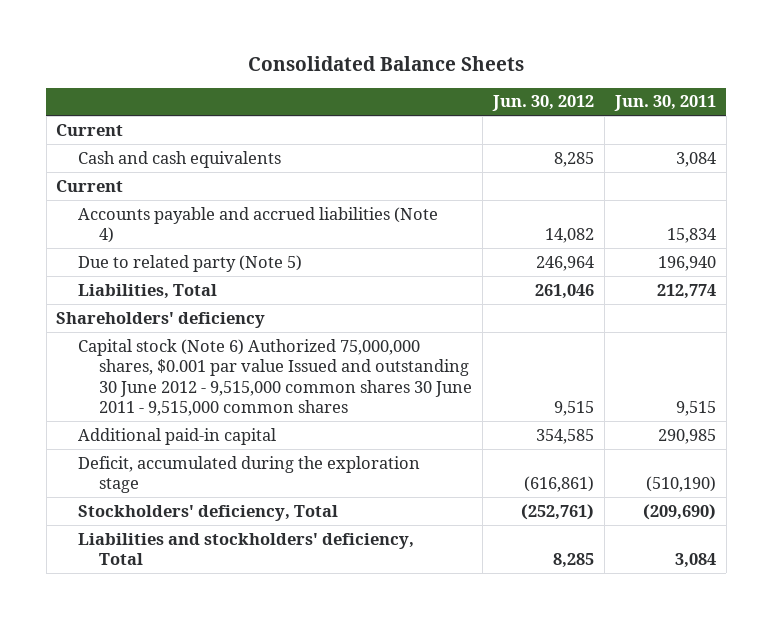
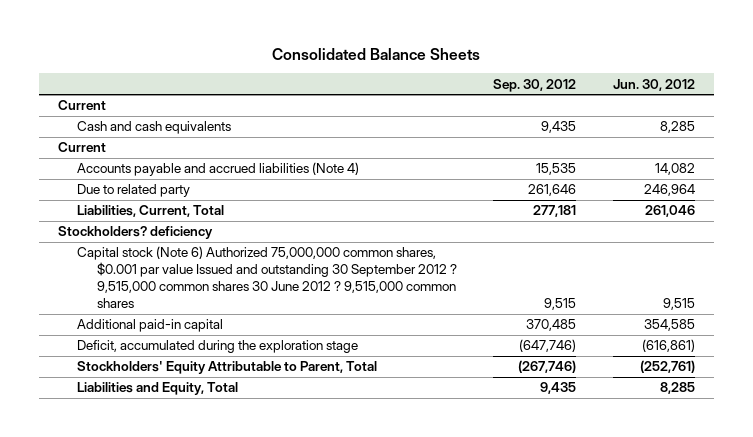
[613,95,716,112] Jun. 30, 2011 -> none
none -> [493,78,577,92] Sep. 30, 2012
[77,254,302,272] Due to related party (Note 5) -> [77,184,191,198] Due to related party
[77,283,217,299] Liabilities, Total -> [77,205,225,218] Liabilities, Current, Total
[56,311,266,328] Shareholders' deficiency -> [57,226,213,240] Stockholders? deficiency
[77,338,472,417] Capital stock (Note 6) Authorized 75,000,000 shares, $0.001 par value Issued and outstanding 30 June 2012 - 9,515,000 common shares 30 June 2011 - 9,515,000 common shares -> [77,246,457,309] Capital stock (Note 6) Authorized 75,000,000 common shares, $0.001 par value Issued and outstanding 30 September 2012 ? 9,515,000 common shares 30 June 2012 ? 9,515,000 common shares
[77,504,338,521] Stockholders' deficiency, Total -> [77,361,378,375] Stockholders' Equity Attributable to Parent, Total
[77,532,414,566] Liabilities and stockholders' deficiency, Total -> [77,382,239,396] Liabilities and Equity, Total

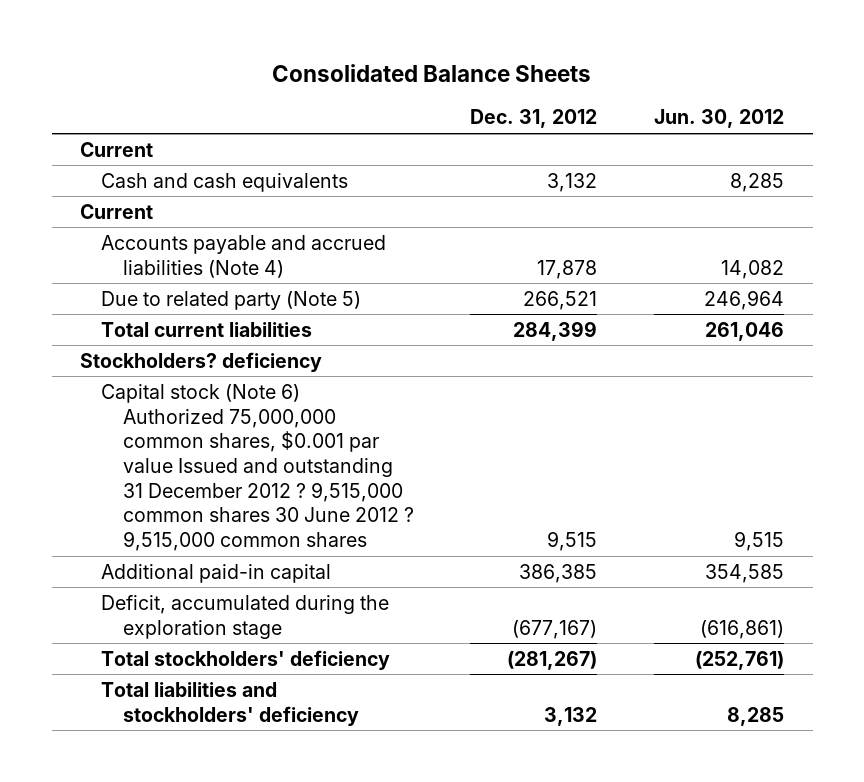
[493,78,577,92] Sep. 30, 2012 -> none
none -> [470,109,598,129] Dec. 31, 2012
[77,184,191,198] Due to related party -> [101,290,362,310] Due to related party (Note 5)
[77,205,225,218] Liabilities, Current, Total -> [101,321,313,337] Total current liabilities
[77,246,457,309] Capital stock (Note 6) Authorized 75,000,000 common shares, $0.001 par value Issued and outstanding 30 September 2012 ? 9,515,000 common shares 30 June 2012 ? 9,515,000 common shares -> [101,383,414,552] Capital stock (Note 6) Authorized 75,000,000 common shares, $0.001 par value Issued and outstanding 31 December 2012 ? 9,515,000 common shares 30 June 2012 ? 9,515,000 common shares
[77,361,378,375] Stockholders' Equity Attributable to Parent, Total -> [101,649,391,670] Total stockholders' deficiency
[77,382,239,396] Liabilities and Equity, Total -> [101,681,359,726] Total liabilities and stockholders' deficiency

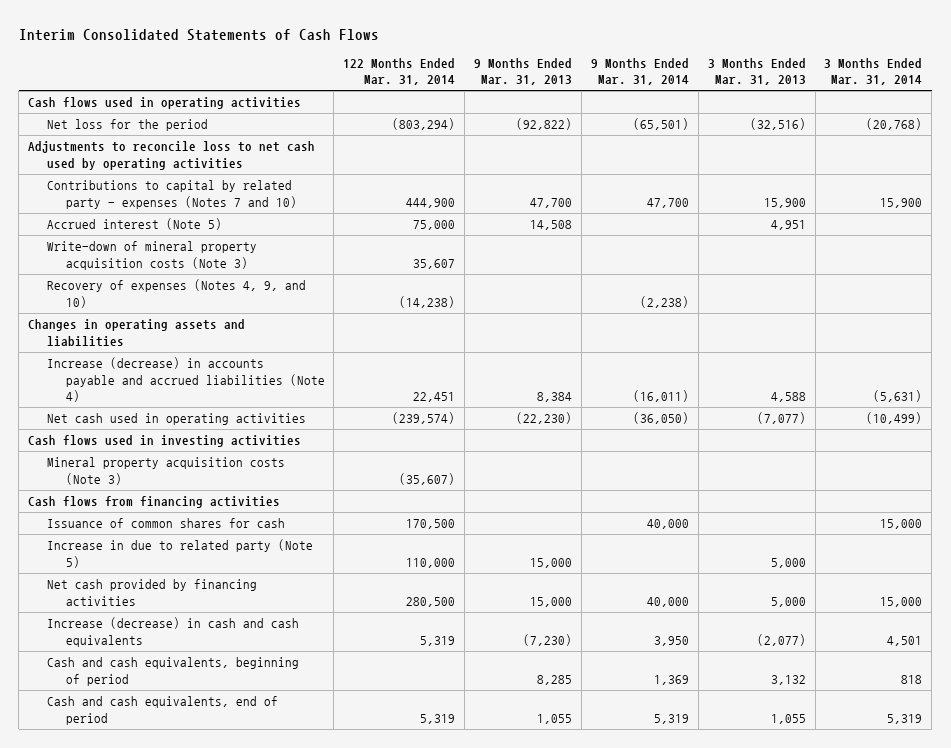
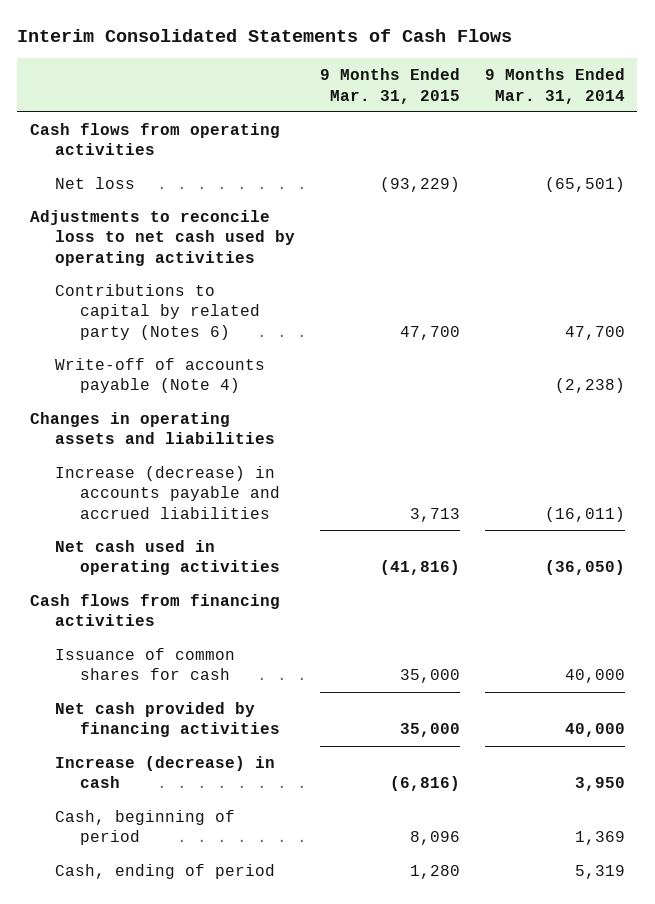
[343,58,456,86] 122 Months Ended Mar. 31, 2014 -> none
[474,58,573,86] 9 Months Ended Mar. 31, 2013 -> none
[707,58,806,86] 3 Months Ended Mar. 31, 2013 -> none
[824,58,923,86] 3 Months Ended Mar. 31, 2014 -> none
none -> [319,68,460,104] 9 Months Ended Mar. 31, 2015
[28,97,302,110] Cash flows used in operating activities -> [29,122,280,156] Cash flows from operating activities
[46,119,208,132] Net loss for the period -> [54,176,135,189] Net loss
[46,218,222,231] Accrued interest (Note 5) -> none
[46,241,257,270] Write-down of mineral property acquisition costs (Note 3) -> none
[46,180,297,209] Contributions to capital by related party - expenses (Notes 7 and 10) -> [54,283,260,340] Contributions to capital by related party (Notes 6)
[46,279,306,308] Recovery of expenses (Notes 4, 9, and 10) -> [54,357,265,394] Write-off of accounts payable (Note 4)
[46,357,325,403] Increase (decrease) in accounts payable and accrued liabilities (Note 4) -> [54,465,280,519] Increase (decrease) in accounts payable and accrued liabilities
[28,435,302,448] Cash flows used in investing activities -> none
[46,457,285,485] Mineral property acquisition costs (Note 3) -> none
[46,539,313,568] Increase in due to related party (Note 5) -> none
[46,617,299,647] Increase (decrease) in cash and cash equivalents -> [54,755,275,789] Increase (decrease) in cash
[46,657,299,686] Cash and cash equivalents, beginning of period -> [54,809,235,846] Cash, beginning of period
[46,696,278,725] Cash and cash equivalents, end of period -> [54,863,275,879] Cash, ending of period

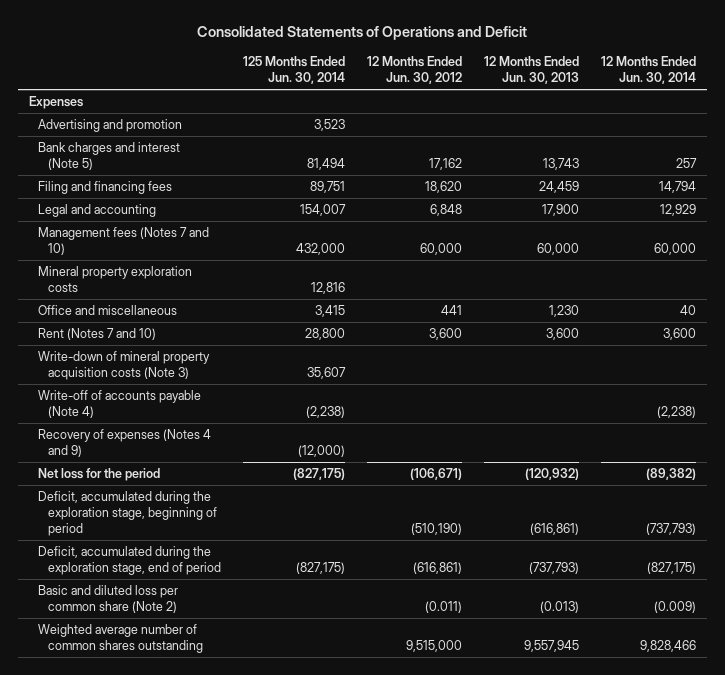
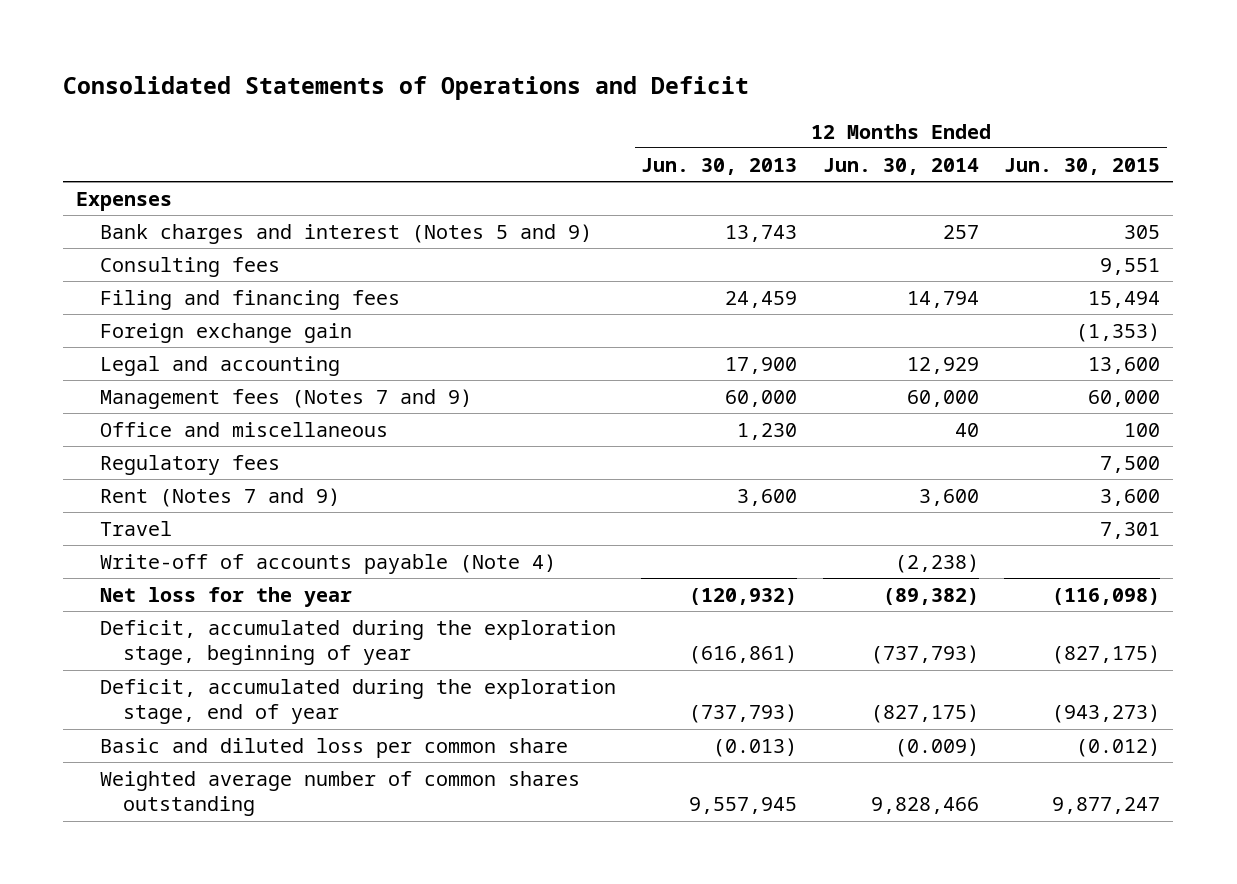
[243,55,346,84] 125 Months Ended Jun. 30, 2014 -> none
[367,55,463,84] 12 Months Ended Jun. 30, 2012 -> none
none -> [1004,157,1161,175] Jun. 30, 2015
[38,119,183,133] Advertising and promotion -> none
[38,142,181,171] Bank charges and interest (Note 5) -> [99,223,592,244] Bank charges and interest (Notes 5 and 9)
none -> [99,256,280,277] Consulting fees
none -> [99,322,352,343] Foreign exchange gain
[38,266,193,293] Mineral property exploration costs -> none
[38,227,210,256] Management fees (Notes 7 and 10) -> [99,388,472,409] Management fees (Notes 7 and 9)
[38,351,211,381] Write-down of mineral property acquisition costs (Note 3) -> none
none -> [99,454,280,475] Regulatory fees
[38,328,157,341] Rent (Notes 7 and 10) -> [99,487,340,507] Rent (Notes 7 and 9)
none -> [99,520,172,536] Travel
[38,429,212,458] Recovery of expenses (Notes 4 and 9) -> none
[38,468,161,482] Net loss for the period -> [99,586,352,607] Net loss for the year
[38,491,218,537] Deficit, accumulated during the exploration stage, beginning of period -> [99,619,616,666] Deficit, accumulated during the exploration stage, beginning of year
[38,546,222,576] Deficit, accumulated during the exploration stage, end of period -> [99,678,616,725] Deficit, accumulated during the exploration stage, end of year
[38,585,179,614] Basic and diluted loss per common share (Note 2) -> [99,737,568,758] Basic and diluted loss per common share

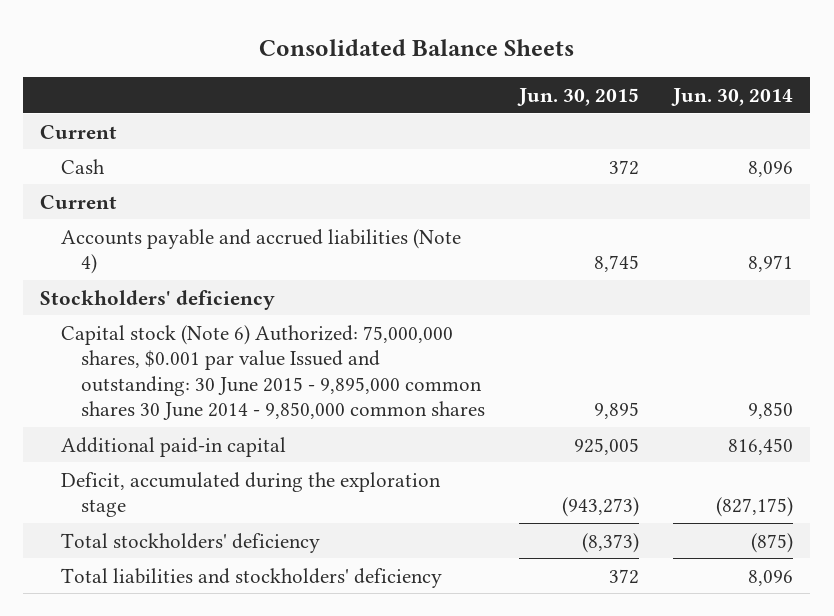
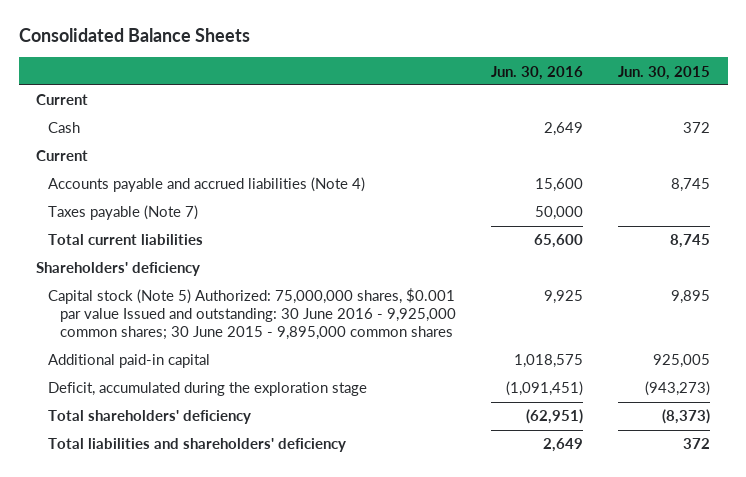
[671,87,794,106] Jun. 30, 2014 -> none
none -> [491,65,584,80] Jun. 30, 2016
none -> [48,205,199,221] Taxes payable (Note 7)
none -> [48,234,204,246] Total current liabilities
[40,289,276,310] Stockholders' deficiency -> [35,262,200,277] Shareholders' deficiency
[60,324,485,421] Capital stock (Note 6) Authorized: 75,000,000 shares, $0.001 par value Issued and outstanding: 30 June 2015 - 9,895,000 common shares 30 June 2014 - 9,850,000 common shares -> [48,288,457,341] Capital stock (Note 5) Authorized: 75,000,000 shares, $0.001 par value Issued and outstanding: 30 June 2016 - 9,925,000 common shares; 30 June 2015 - 9,895,000 common shares
[60,532,320,553] Total stockholders' deficiency -> [48,410,252,425] Total shareholders' deficiency
[60,567,442,588] Total liabilities and stockholders' deficiency -> [48,438,347,453] Total liabilities and shareholders' deficiency

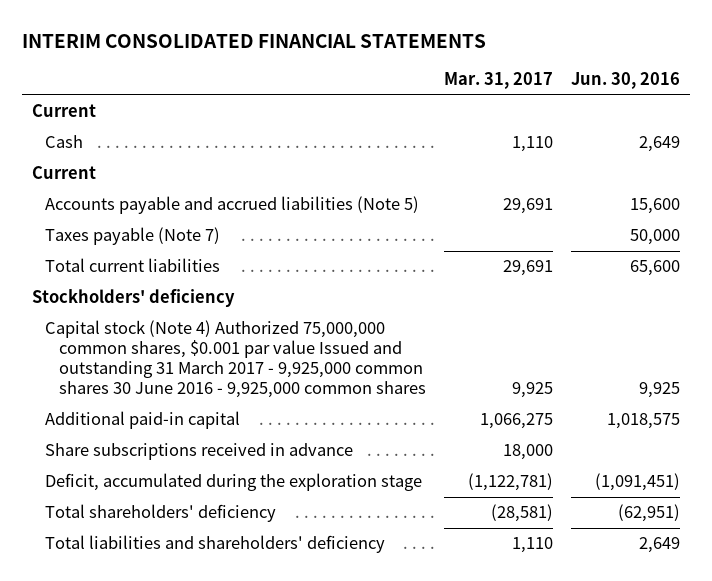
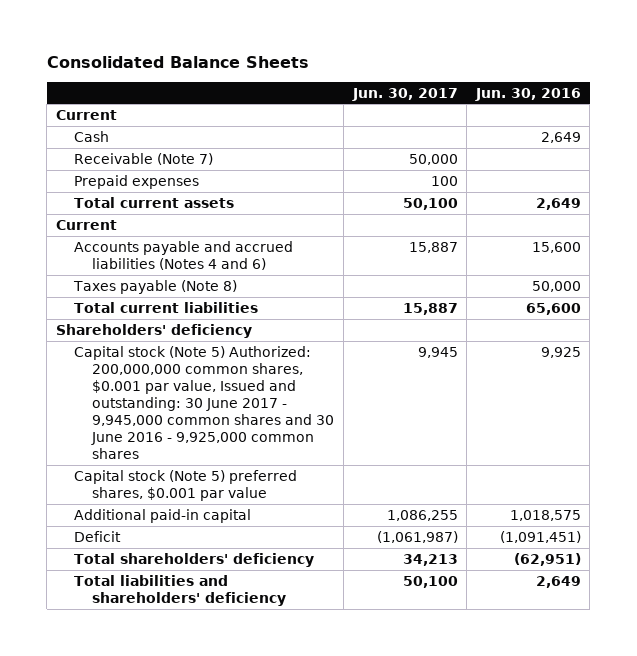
[22,33,487,48] INTERIM CONSOLIDATED FINANCIAL STATEMENTS -> [46,56,309,69] Consolidated Balance Sheets
[444,72,554,90] Mar. 31, 2017 -> none
none -> [351,87,458,101] Jun. 30, 2017
none -> [74,152,214,165] Receivable (Note 7)
none -> [74,174,200,189] Prepaid expenses
none -> [74,196,235,208] Total current assets
[45,196,420,215] Accounts payable and accrued liabilities (Note 5) -> [74,240,294,270] Accounts payable and accrued liabilities (Notes 4 and 6)
[45,227,221,246] Taxes payable (Note 7) -> [73,279,238,294] Taxes payable (Note 8)
[31,289,235,308] Stockholders' deficiency -> [55,323,252,338] Shareholders' deficiency
[45,320,426,399] Capital stock (Note 4) Authorized 75,000,000 common shares, $0.001 par value Issued and outstanding 31 March 2017 - 9,925,000 common shares 30 June 2016 - 9,925,000 common shares -> [74,345,335,460] Capital stock (Note 5) Authorized: 200,000,000 common shares, $0.001 par value, Issued and outstanding: 30 June 2017 - 9,945,000 common shares and 30 June 2016 - 9,925,000 common shares
none -> [74,469,298,501] Capital stock (Note 5) preferred shares, $0.001 par value
[45,443,354,461] Share subscriptions received in advance -> none
[45,473,423,492] Deficit, accumulated during the exploration stage -> [74,530,122,542] Deficit

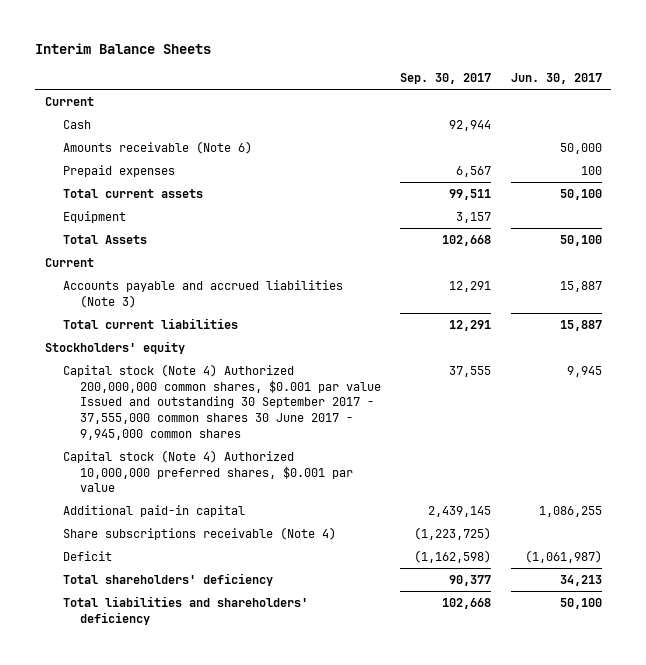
[46,56,309,69] Consolidated Balance Sheets -> [35,42,212,54] Interim Balance Sheets
[474,87,581,101] Jun. 30, 2016 -> none
none -> [400,72,492,84] Sep. 30, 2017
[74,152,214,165] Receivable (Note 7) -> [62,140,252,154] Amounts receivable (Note 6)
none -> [62,210,126,223] Equipment
none -> [62,234,147,244] Total Assets
[73,279,238,294] Taxes payable (Note 8) -> none
[74,240,294,270] Accounts payable and accrued liabilities (Notes 4 and 6) -> [62,279,343,308] Accounts payable and accrued liabilities (Note 3)
[55,323,252,338] Shareholders' deficiency -> [44,340,185,354] Stockholders' equity
[74,345,335,460] Capital stock (Note 5) Authorized: 200,000,000 common shares, $0.001 par value, Issued and outstanding: 30 June 2017 - 9,945,000 common shares and 30 June 2016 - 9,925,000 common shares -> [62,363,382,440] Capital stock (Note 4) Authorized 200,000,000 common shares, $0.001 par value Issued and outstanding 30 September 2017 - 37,555,000 common shares 30 June 2017 - 9,945,000 common shares
[74,469,298,501] Capital stock (Note 5) preferred shares, $0.001 par value -> [62,449,354,493] Capital stock (Note 4) Authorized 10,000,000 preferred shares, $0.001 par value
none -> [62,526,336,540] Share subscriptions receivable (Note 4)

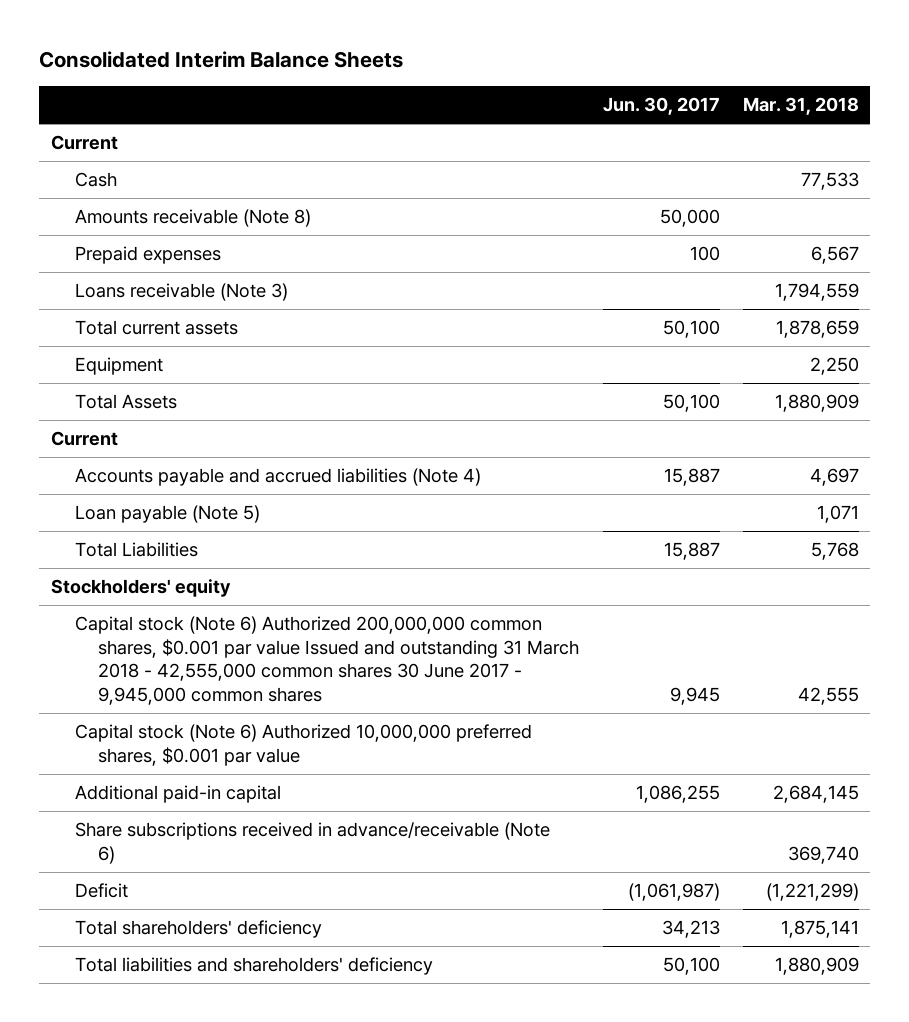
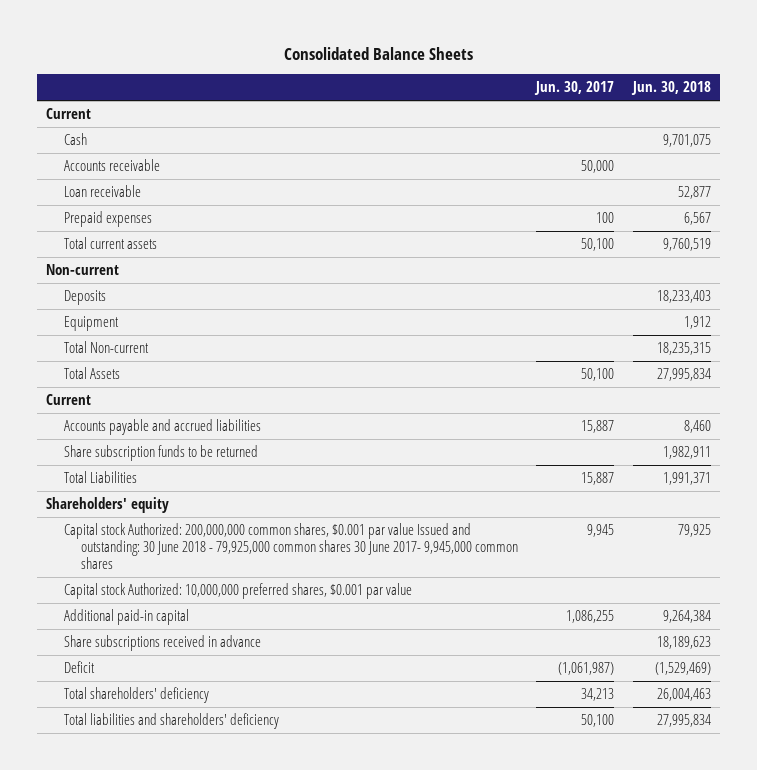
[39,51,404,69] Consolidated Interim Balance Sheets -> [283,46,473,60] Consolidated Balance Sheets
[742,96,859,115] Mar. 31, 2018 -> none
none -> [630,81,711,96] Jun. 30, 2018
[74,209,311,228] Amounts receivable (Note 8) -> [63,159,160,172] Accounts receivable
none -> [63,185,141,198] Loan receivable
[74,283,288,302] Loans receivable (Note 3) -> none
none -> [46,264,120,276] Non-current
none -> [63,290,106,306] Deposits
none -> [63,341,149,354] Total Non-current
[74,505,260,524] Loan payable (Note 5) -> none
[74,468,481,487] Accounts payable and accrued liabilities (Note 4) -> [63,419,261,436] Accounts payable and accrued liabilities
none -> [63,445,258,462] Share subscription funds to be returned
[50,579,231,598] Stockholders' equity -> [46,497,170,514] Shareholders' equity
[74,616,580,705] Capital stock (Note 6) Authorized 200,000,000 common shares, $0.001 par value Issued and outstanding 31 March 2018 - 42,555,000 common shares 30 June 2017 - 9,945,000 common shares -> [63,523,519,569] Capital stock Authorized: 200,000,000 common shares, $0.001 par value Issued and outstanding: 30 June 2018 - 79,925,000 common shares 30 June 2017- 9,945,000 common shares
[74,724,532,766] Capital stock (Note 6) Authorized 10,000,000 preferred shares, $0.001 par value -> [63,583,412,600] Capital stock Authorized: 10,000,000 preferred shares, $0.001 par value
[74,822,550,864] Share subscriptions received in advance/receivable (Note 6) -> [63,635,261,652] Share subscriptions received in advance

